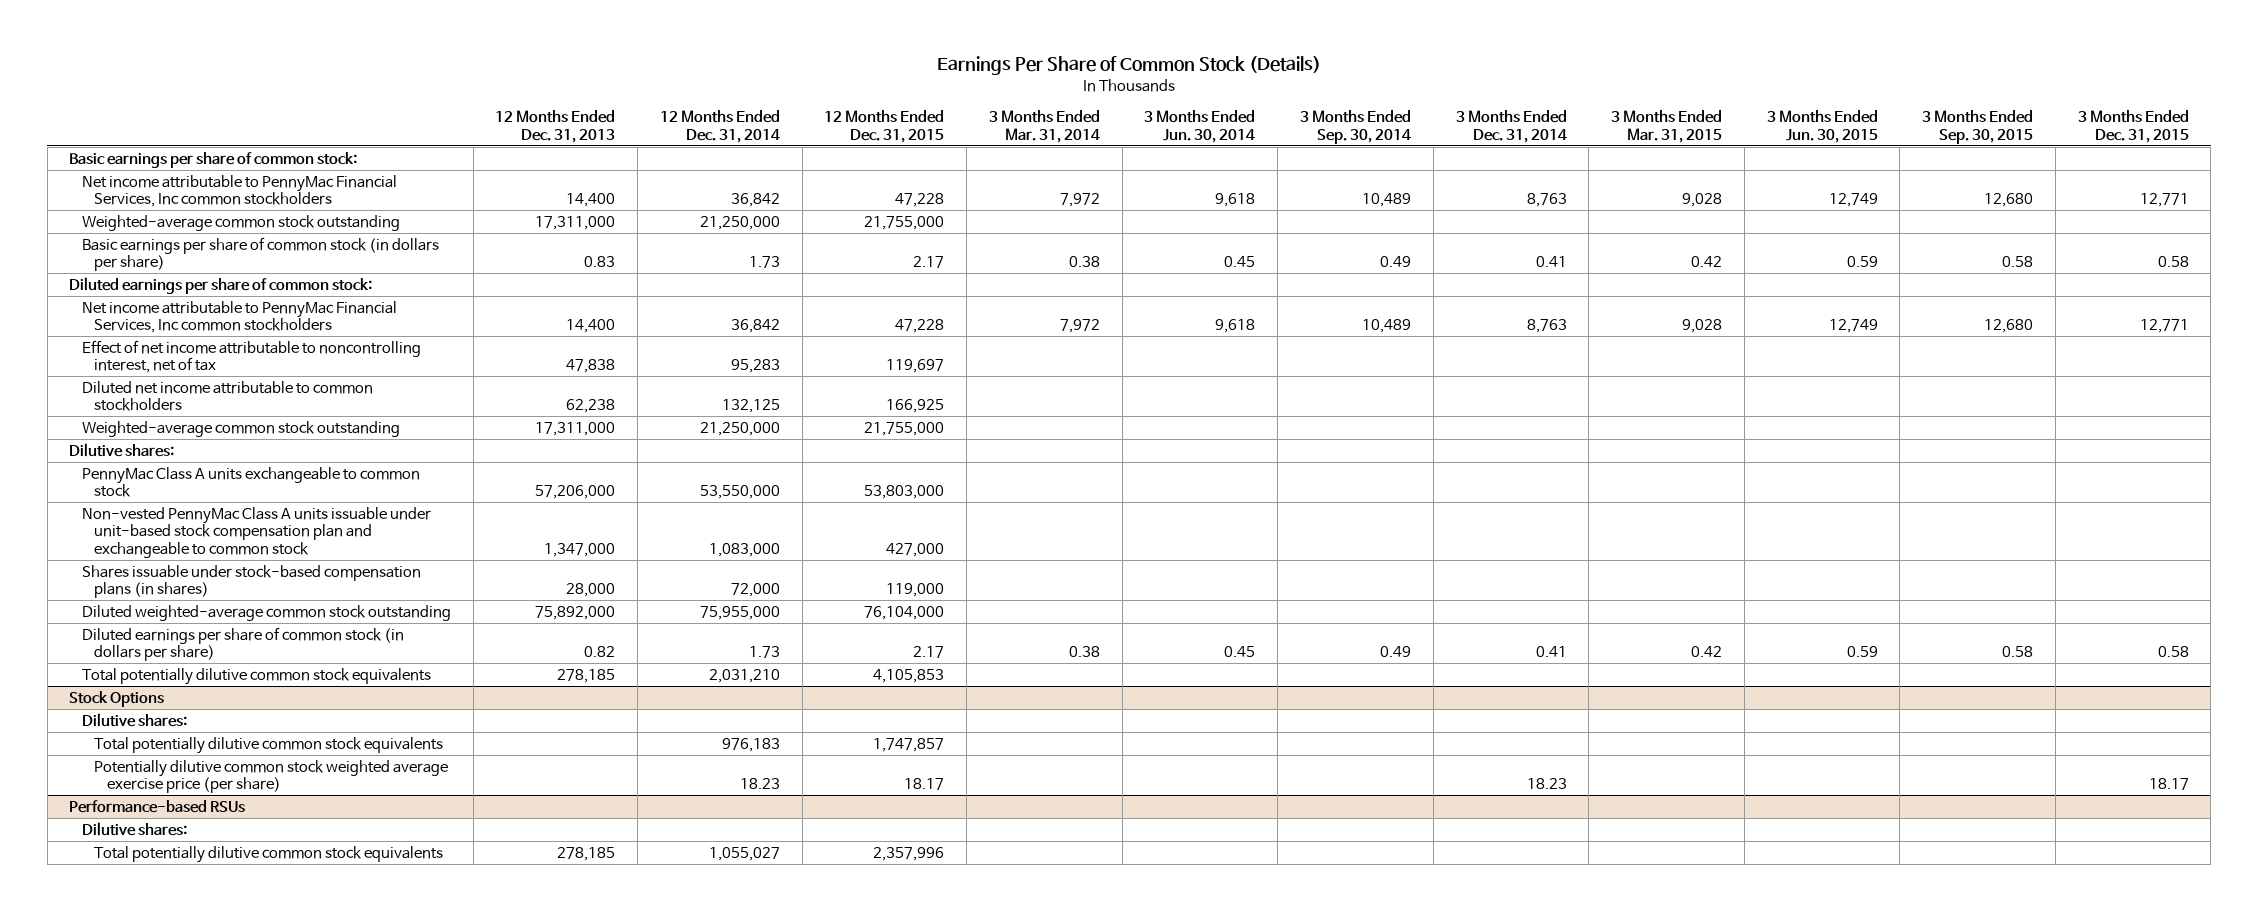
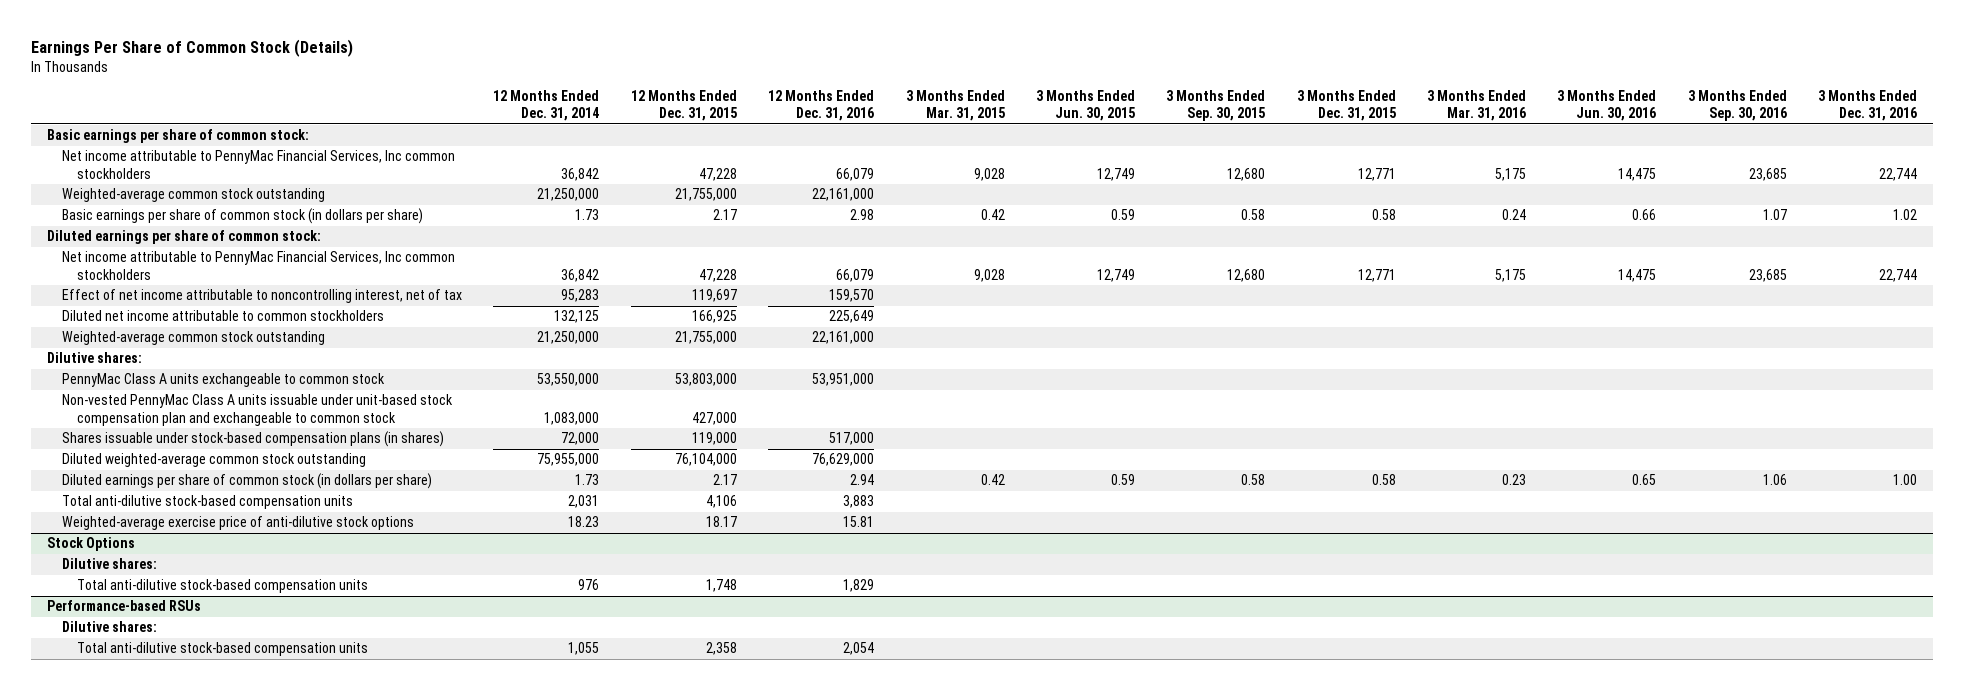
[495,110,616,143] 12 Months Ended Dec. 31, 2013 -> none
[988,110,1100,143] 3 Months Ended Mar. 31, 2014 -> none
[1144,110,1256,143] 3 Months Ended Jun. 30, 2014 -> none
[1299,110,1411,144] 3 Months Ended Sep. 30, 2014 -> none
[1455,110,1567,143] 3 Months Ended Dec. 31, 2014 -> none
none -> [768,89,875,122] 12 Months Ended Dec. 31, 2016
none -> [1426,89,1526,122] 3 Months Ended Mar. 31, 2016
none -> [1557,89,1657,122] 3 Months Ended Jun. 30, 2016
none -> [1687,89,1787,122] 3 Months Ended Sep. 30, 2016
none -> [1818,89,1918,122] 3 Months Ended Dec. 31, 2016
[81,667,431,685] Total potentially dilutive common stock equivalents -> [62,495,354,510] Total anti-dilutive stock-based compensation units
[708,668,780,683] 2,031,210 -> [568,495,600,509] 2,031
[873,668,945,683] 4,105,853 -> [705,495,737,509] 4,106
none -> [62,516,415,531] Weighted-average exercise price of anti-dilutive stock options
[94,759,449,794] Potentially dilutive common stock weighted average exercise price (per share) -> none
[94,736,444,754] Total potentially dilutive common stock equivalents -> [77,579,369,594] Total anti-dilutive stock-based compensation units
[721,737,780,752] 976,183 -> [578,579,600,591] 976
[873,737,945,752] 1,747,857 -> [705,579,737,593] 1,748
[94,845,444,863] Total potentially dilutive common stock equivalents -> [77,642,369,657] Total anti-dilutive stock-based compensation units
[708,846,780,861] 1,055,027 -> [568,642,600,656] 1,055
[873,846,945,861] 2,357,996 -> [705,642,737,656] 2,358

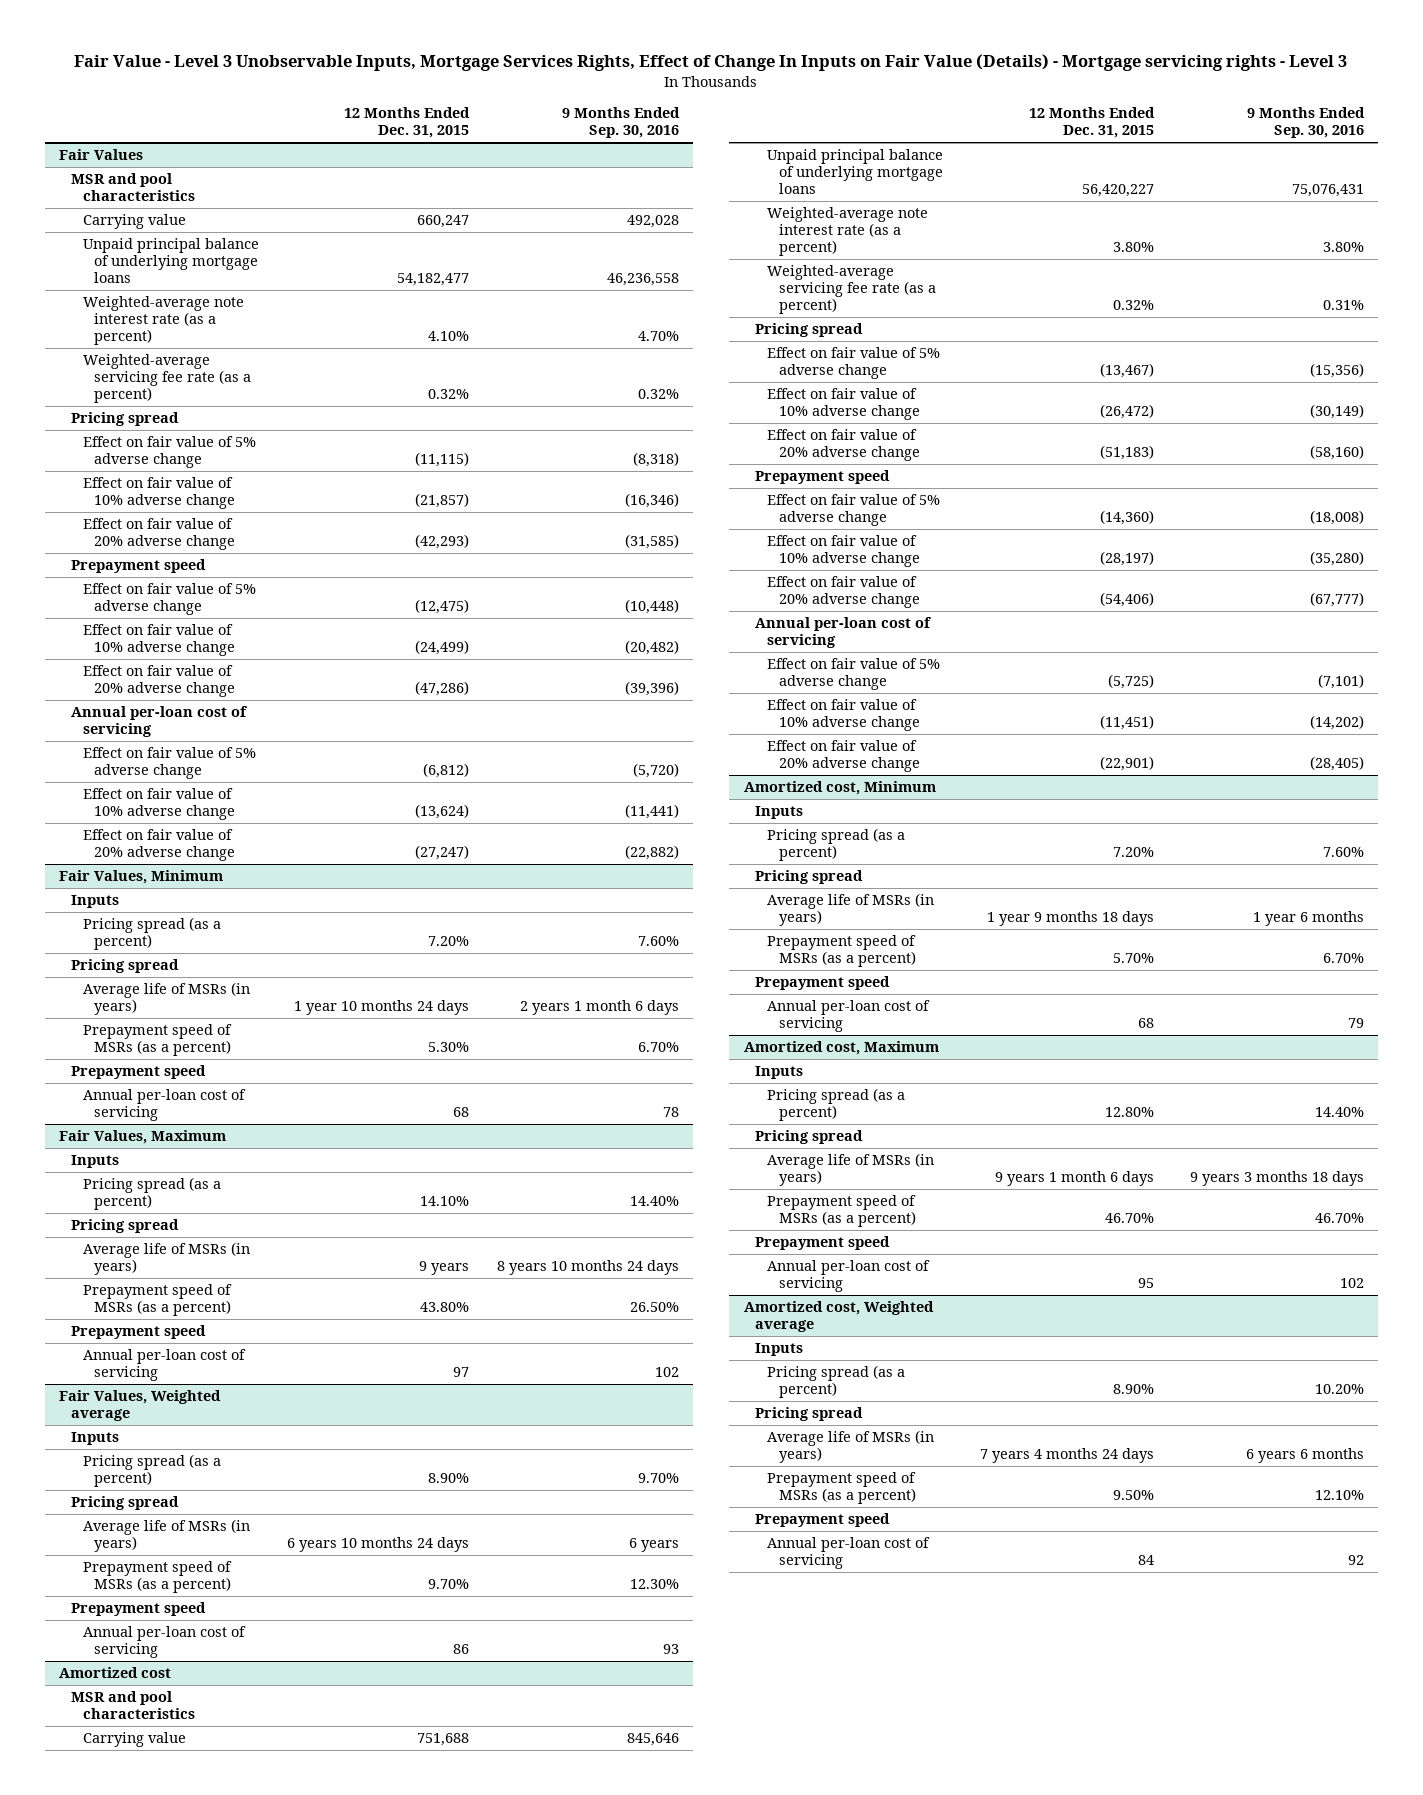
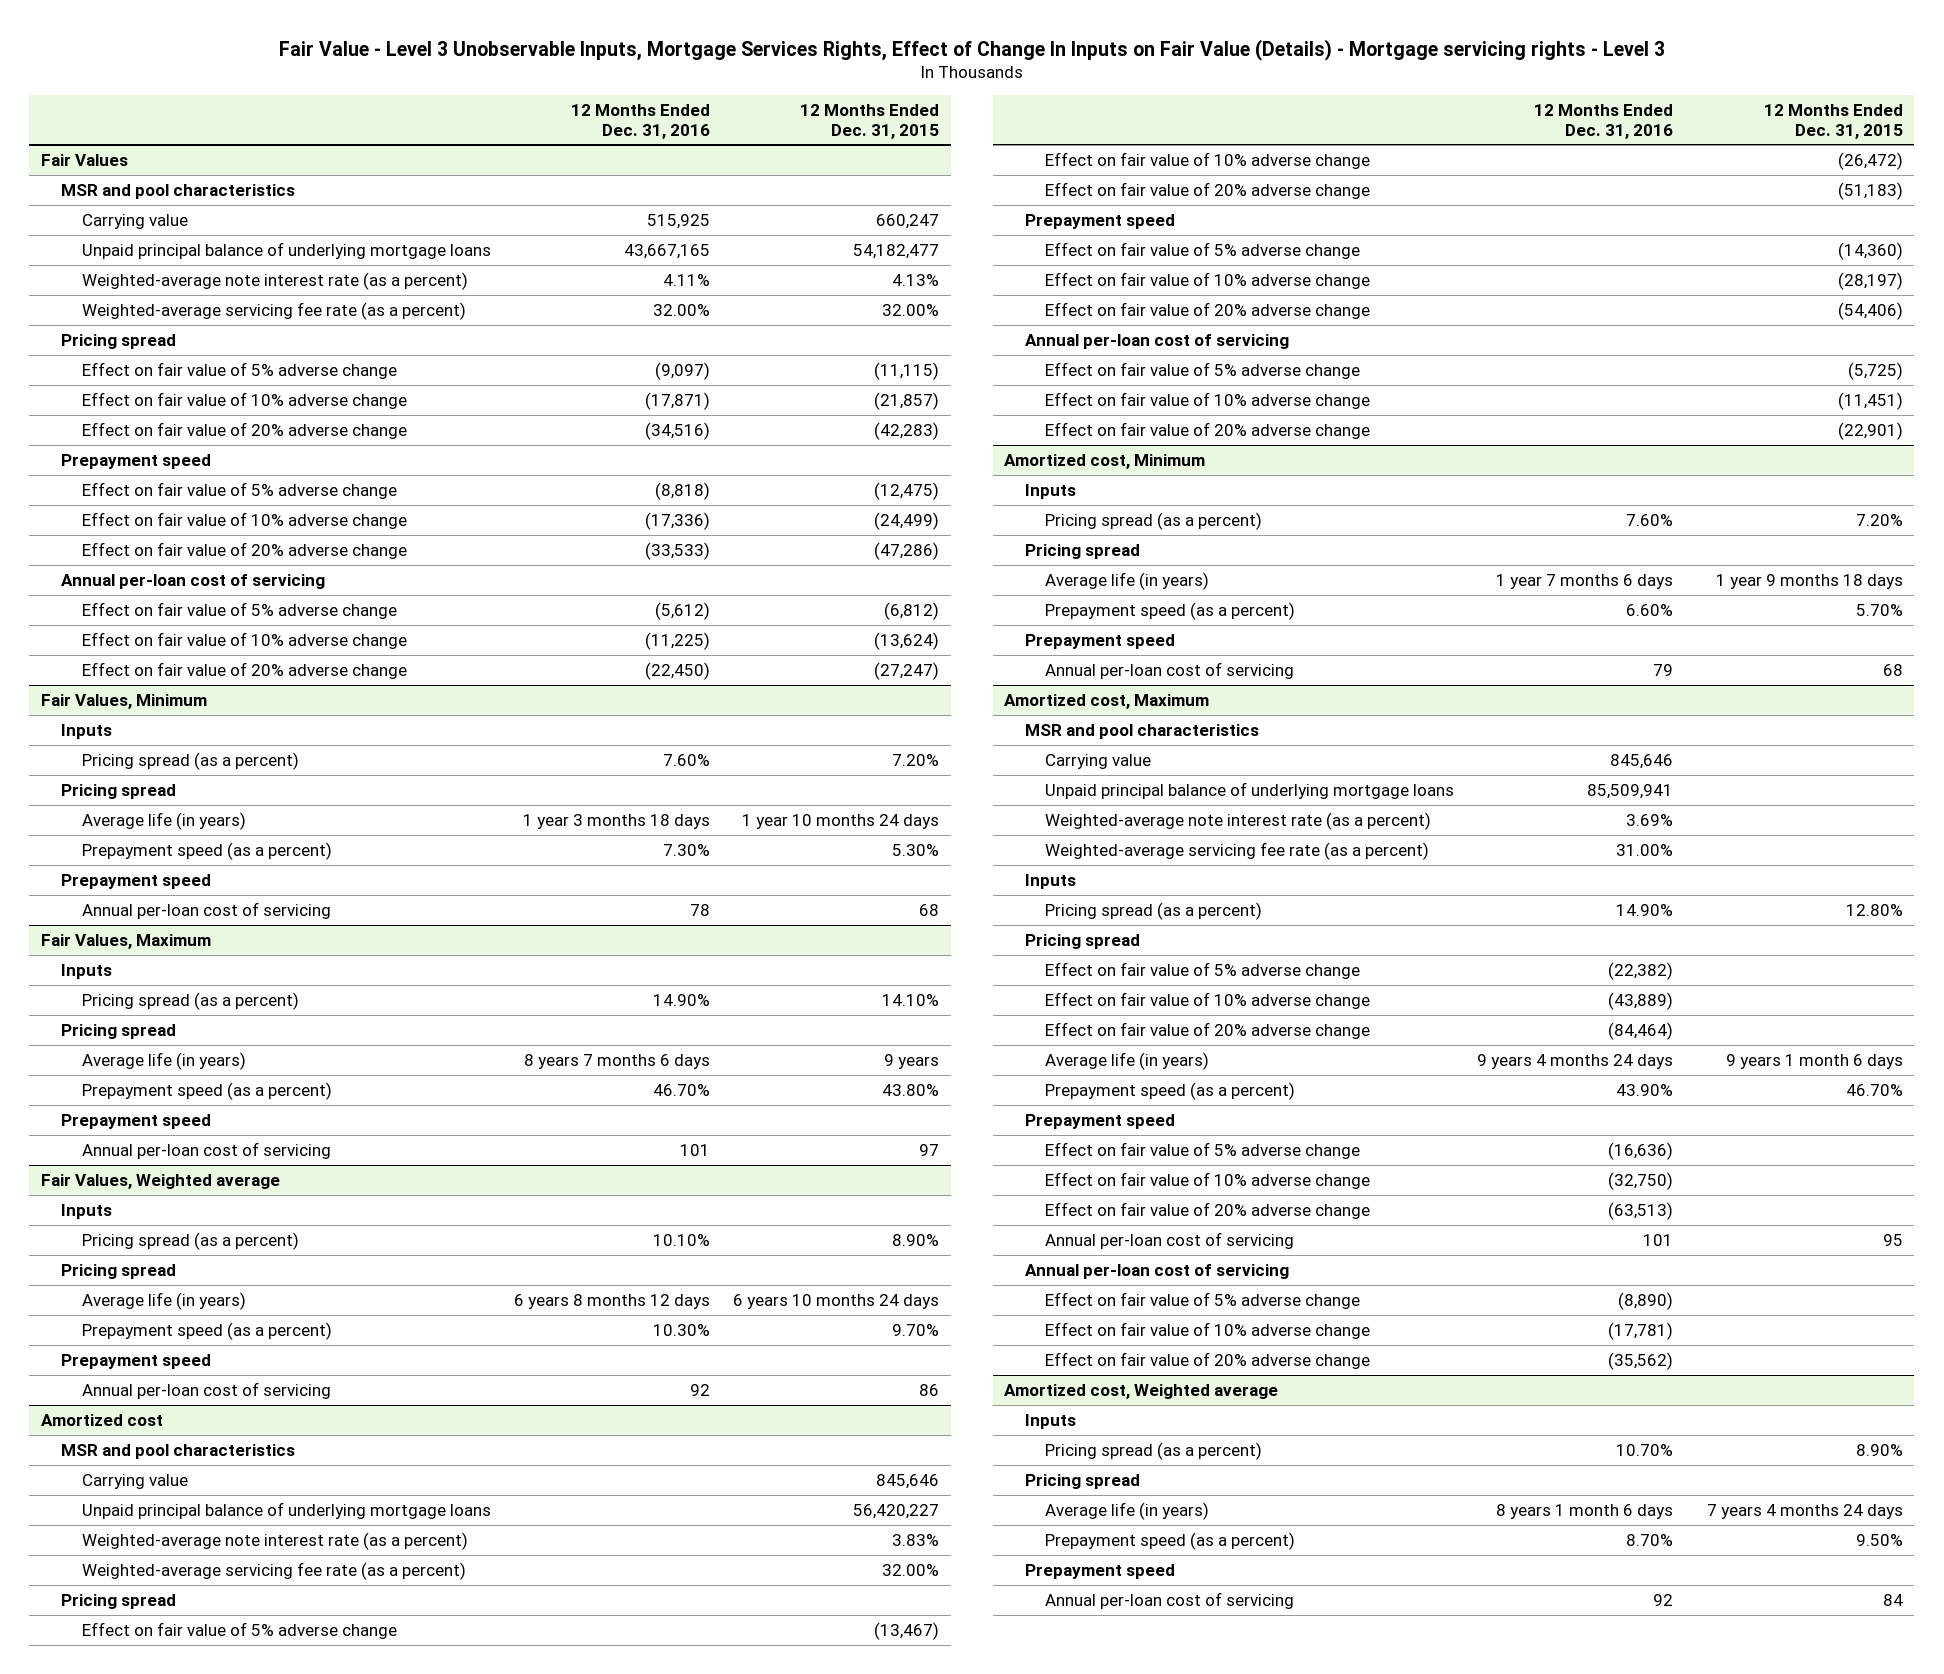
[562,107,681,139] 9 Months Ended Sep. 30, 2016 -> none
none -> [570,103,710,139] 12 Months Ended Dec. 31, 2016
[427,331,469,342] 4.10% -> [892,273,940,286] 4.13%
[427,389,469,400] 0.32% -> [882,303,940,316] 32.00%
[414,534,469,550] (42,293) -> [874,421,940,440] (42,283)
[82,982,250,1016] Average life of MSRs (in years) -> [81,811,246,830] Average life (in years)
[82,1024,232,1057] Prepayment speed of MSRs (as a percent) -> [81,841,332,860] Prepayment speed (as a percent)
[82,1242,250,1276] Average life of MSRs (in years) -> [81,1051,246,1070] Average life (in years)
[82,1284,232,1317] Prepayment speed of MSRs (as a percent) -> [81,1081,332,1100] Prepayment speed (as a percent)
[82,1519,250,1553] Average life of MSRs (in years) -> [81,1291,246,1310] Average life (in years)
[82,1561,232,1594] Prepayment speed of MSRs (as a percent) -> [81,1321,332,1340] Prepayment speed (as a percent)
[416,1733,469,1747] 751,688 -> [876,1473,940,1489] 845,646
[1112,242,1154,253] 3.80% -> [892,1533,940,1546] 3.83%
[1112,300,1154,311] 0.32% -> [882,1563,940,1576] 32.00%
[767,893,935,927] Average life of MSRs (in years) -> [1045,571,1210,590] Average life (in years)
[767,935,917,968] Prepayment speed of MSRs (as a percent) -> [1045,601,1296,620] Prepayment speed (as a percent)
none -> [1024,723,1259,739] MSR and pool characteristics
none -> [1045,753,1152,769] Carrying value
none -> [1045,781,1455,799] Unpaid principal balance of underlying mortgage loans
none -> [1045,811,1432,830] Weighted-average note interest rate (as a percent)
none -> [1045,841,1430,860] Weighted-average servicing fee rate (as a percent)
none -> [1045,961,1361,979] Effect on fair value of 5% adverse change
none -> [1045,991,1371,1009] Effect on fair value of 10% adverse change
none -> [1045,1021,1371,1039] Effect on fair value of 20% adverse change
[767,1153,935,1187] Average life of MSRs (in years) -> [1045,1051,1210,1070] Average life (in years)
[767,1195,917,1228] Prepayment speed of MSRs (as a percent) -> [1045,1081,1296,1100] Prepayment speed (as a percent)
none -> [1045,1141,1361,1159] Effect on fair value of 5% adverse change
none -> [1045,1171,1371,1189] Effect on fair value of 10% adverse change
none -> [1045,1201,1371,1219] Effect on fair value of 20% adverse change
none -> [1024,1263,1289,1279] Annual per-loan cost of servicing
none -> [1045,1291,1361,1309] Effect on fair value of 5% adverse change
none -> [1045,1321,1371,1339] Effect on fair value of 10% adverse change
none -> [1045,1351,1371,1369] Effect on fair value of 20% adverse change
[767,1430,935,1464] Average life of MSRs (in years) -> [1045,1501,1210,1520] Average life (in years)
[767,1472,917,1505] Prepayment speed of MSRs (as a percent) -> [1045,1531,1296,1550] Prepayment speed (as a percent)

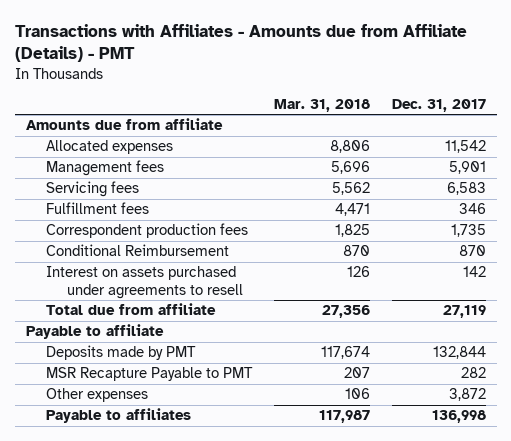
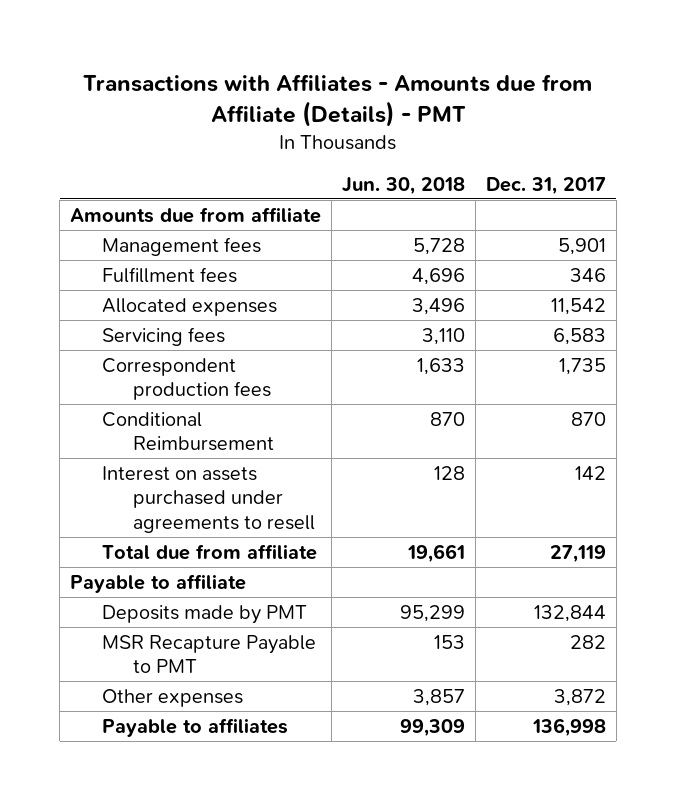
[273,98,370,112] Mar. 31, 2018 -> none
none -> [342,176,466,195] Jun. 30, 2018
[46,140,174,155] Allocated expenses -> [101,297,277,316] Allocated expenses
[46,181,140,198] Servicing fees -> [101,326,225,346] Servicing fees

